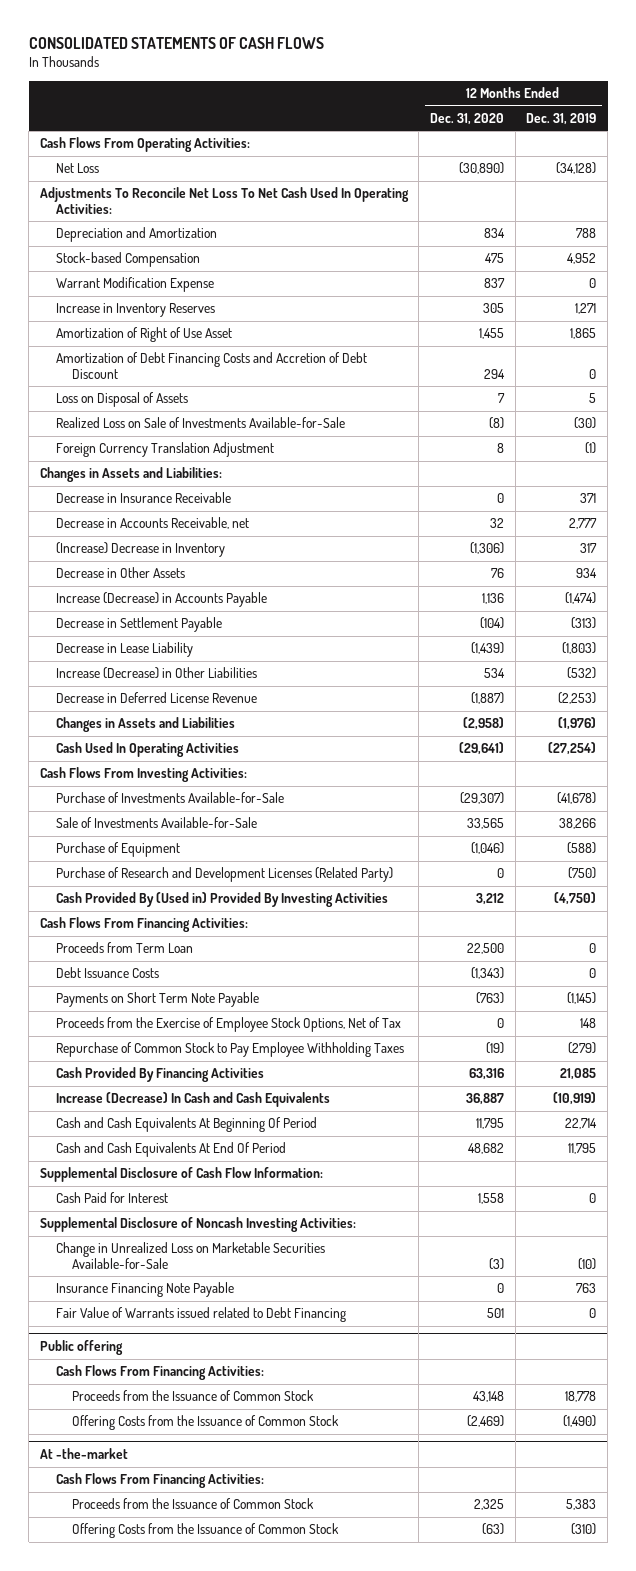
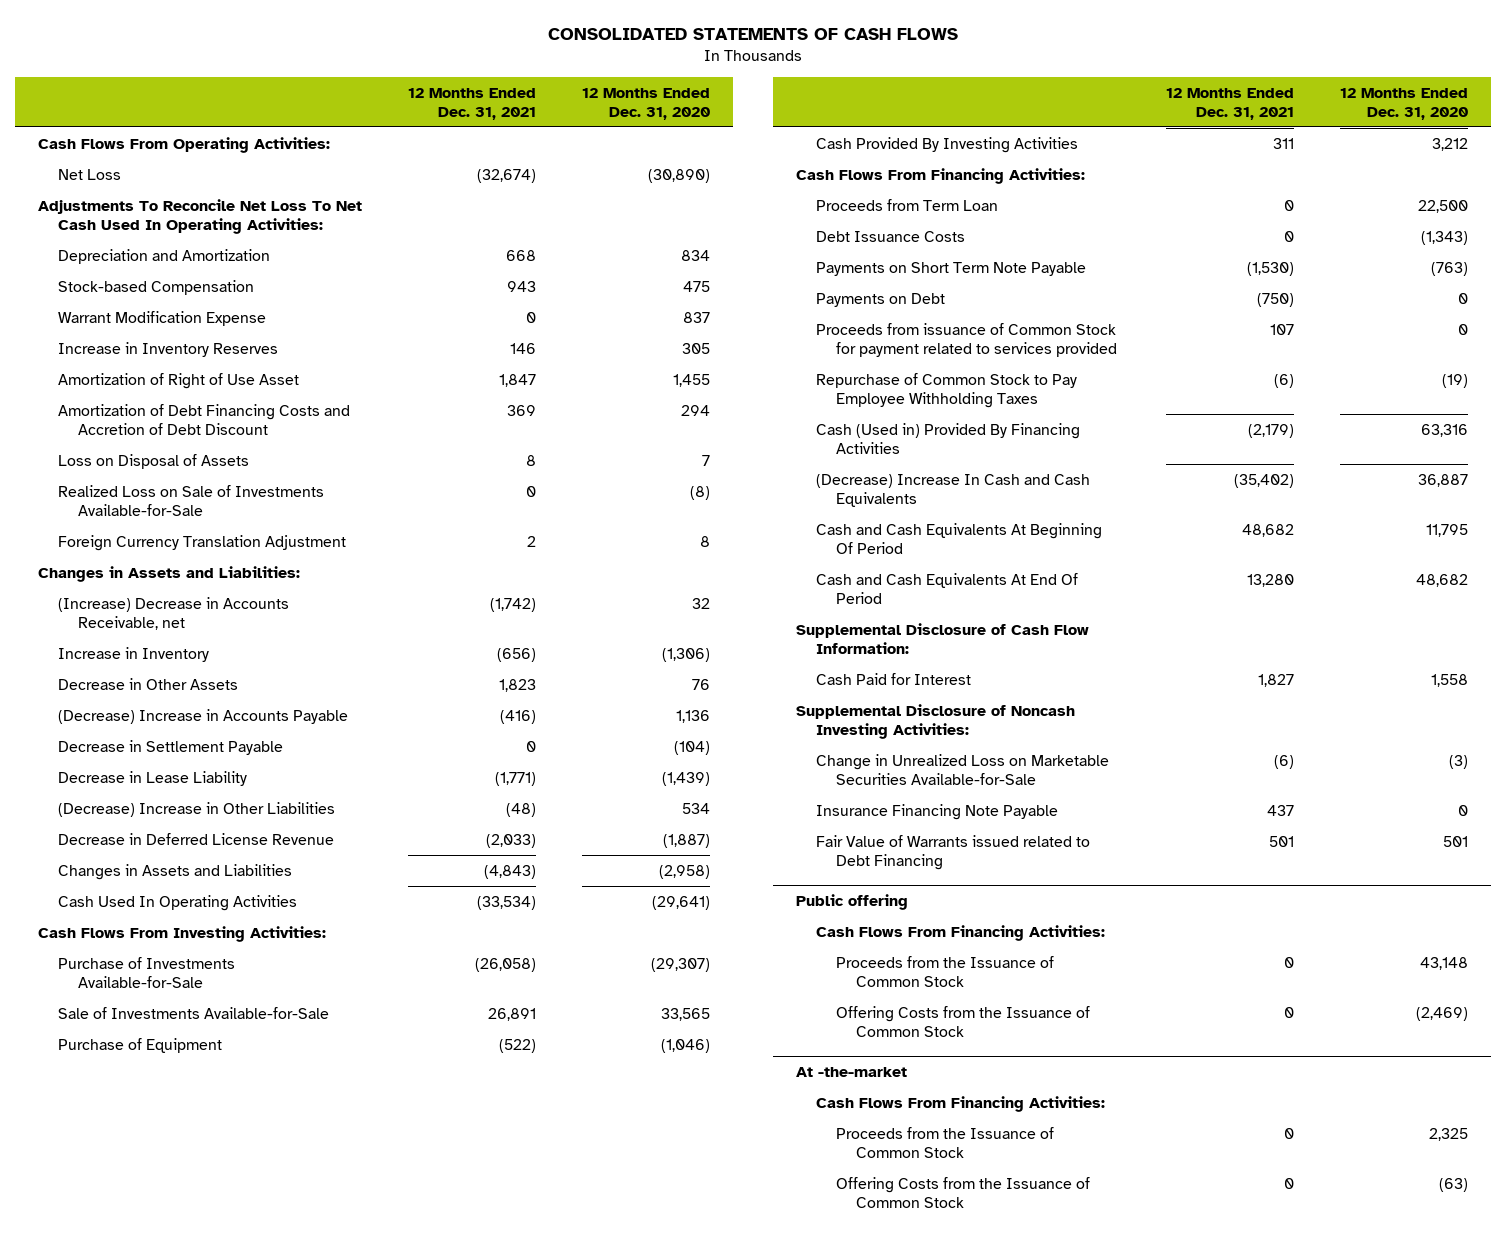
[526,112,597,125] Dec. 31, 2019 -> none
none -> [408,87,537,120] 12 Months Ended Dec. 31, 2021
[55,492,231,504] Decrease in Insurance Receivable -> none
[55,517,249,530] Decrease in Accounts Receivable, net -> [58,596,290,630] (Increase) Decrease in Accounts Receivable, net
[55,542,225,558] (Increase) Decrease in Inventory -> [58,646,210,662] Increase in Inventory
[55,592,267,608] Increase (Decrease) in Accounts Payable -> [58,708,349,724] (Decrease) Increase in Accounts Payable
[55,667,257,680] Increase (Decrease) in Other Liabilities -> [58,801,336,817] (Decrease) Increase in Other Liabilities
[55,867,393,883] Purchase of Research and Development Licenses (Related Party) -> none
[55,892,388,908] Cash Provided By (Used in) Provided By Investing Activities -> [815,136,1078,153] Cash Provided By Investing Activities
[55,1017,401,1033] Proceeds from the Exercise of Employee Stock Options, Net of Tax -> none
none -> [815,292,945,307] Payments on Debt
none -> [815,322,1117,357] Proceeds from issuance of Common Stock for payment related to services provided
[55,1067,264,1083] Cash Provided By Financing Activities -> [815,422,1080,454] Cash (Used in) Provided By Financing Activities
[55,1092,330,1108] Increase (Decrease) In Cash and Cash Equivalents -> [815,473,1090,507] (Decrease) Increase In Cash and Cash Equivalents

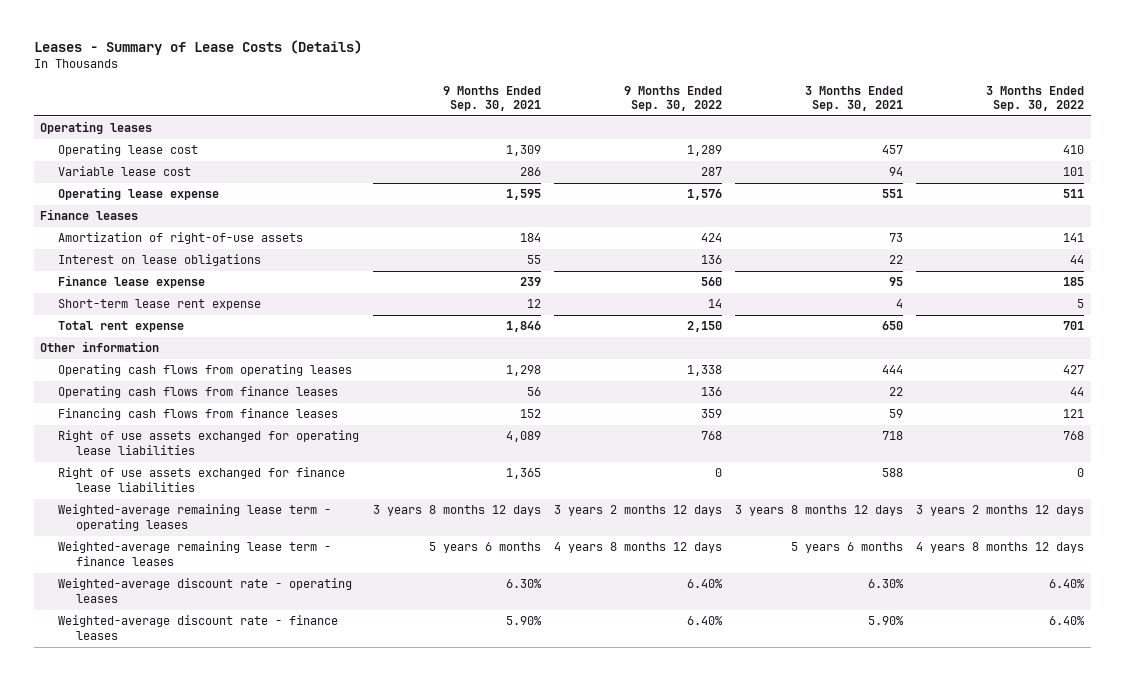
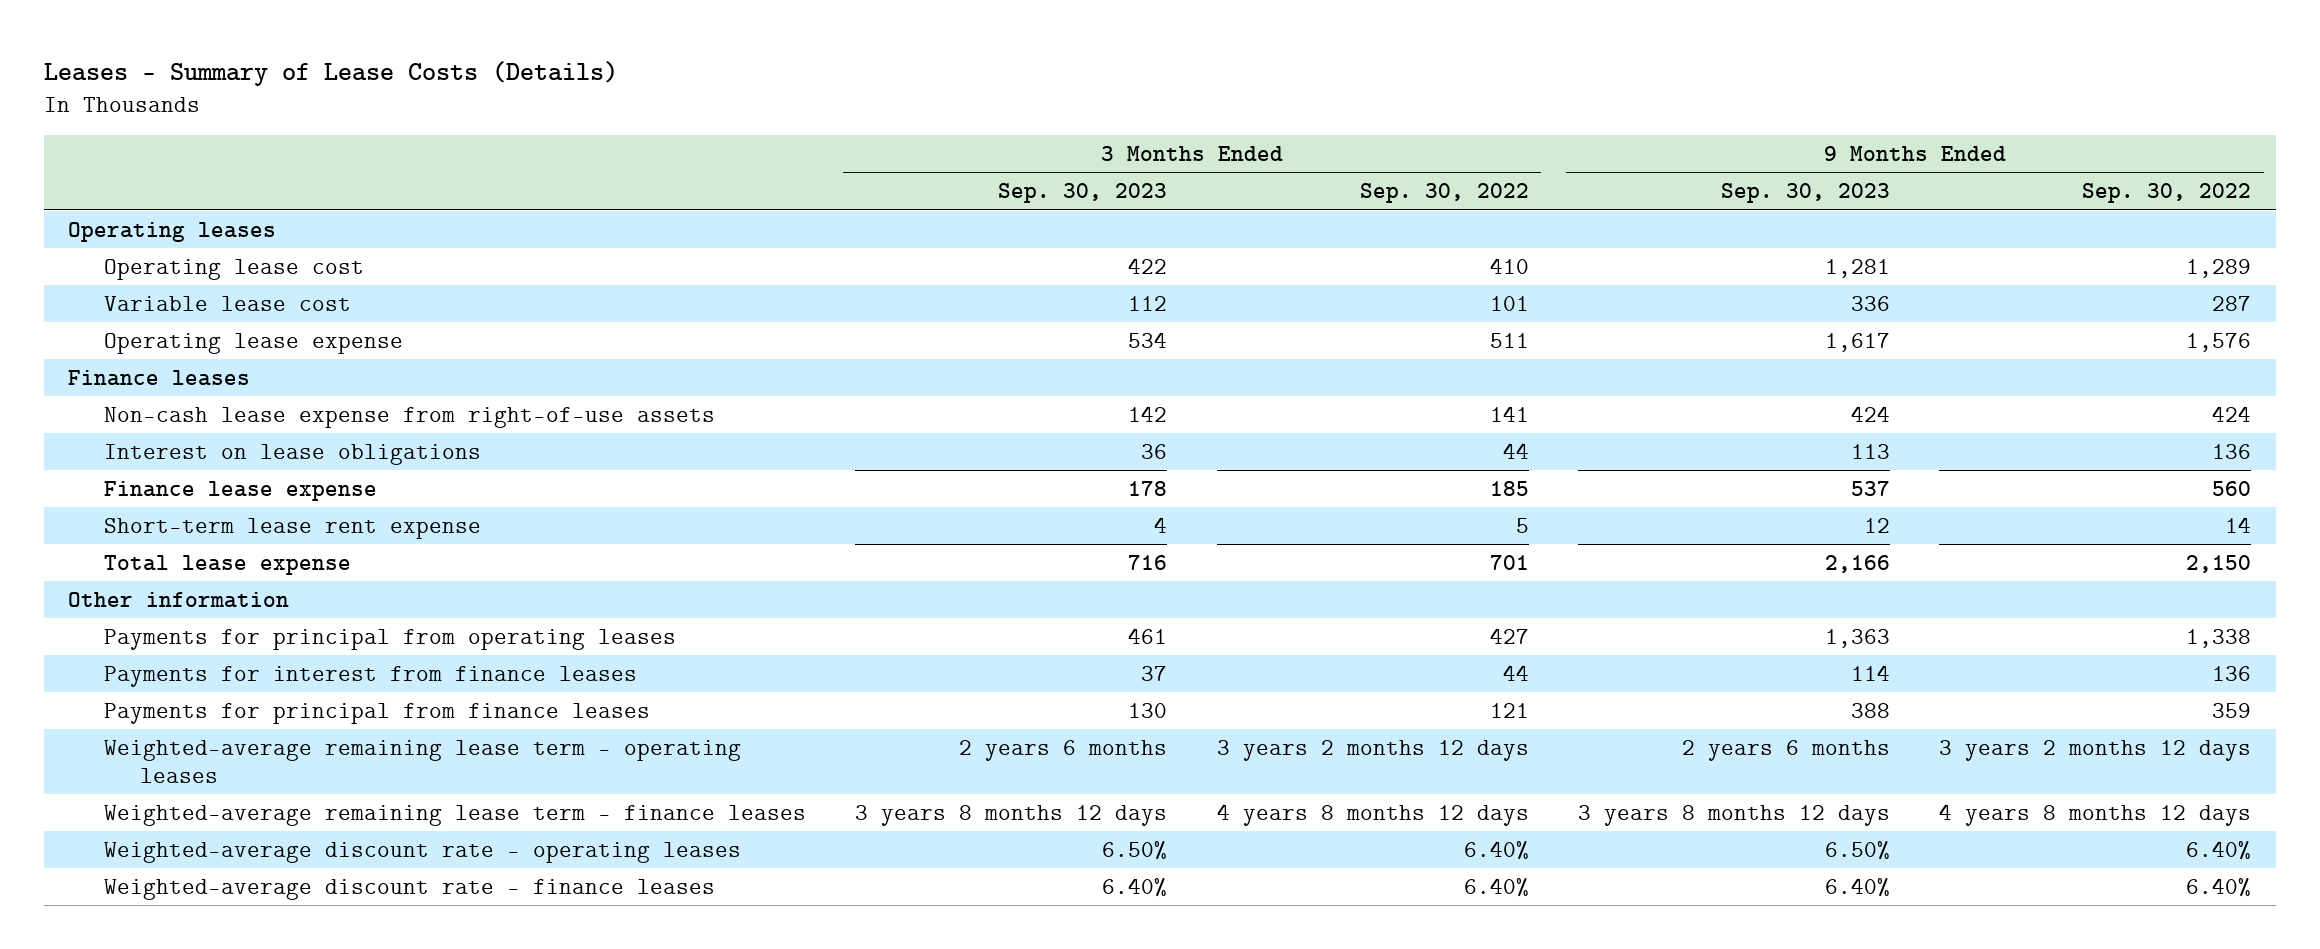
[442,85,541,112] 9 Months Ended Sep. 30, 2021 -> none
[805,85,904,112] 3 Months Ended Sep. 30, 2021 -> none
none -> [998,183,1168,204] Sep. 30, 2023
none -> [1721,183,1891,204] Sep. 30, 2023
[58,232,304,245] Amortization of right-of-use assets -> [104,406,716,428] Non-cash lease expense from right-of-use assets
[58,321,185,333] Total rent expense -> [104,554,352,575] Total lease expense
[58,430,360,455] Right of use assets exchanged for operating lease liabilities -> none
[58,467,346,492] Right of use assets exchanged for finance lease liabilities -> none
[58,364,353,377] Operating cash flows from operating leases -> [104,628,677,650] Payments for principal from operating leases
[58,386,339,399] Operating cash flows from finance leases -> [104,665,638,687] Payments for interest from finance leases
[58,408,339,421] Financing cash flows from finance leases -> [104,702,651,724] Payments for principal from finance leases

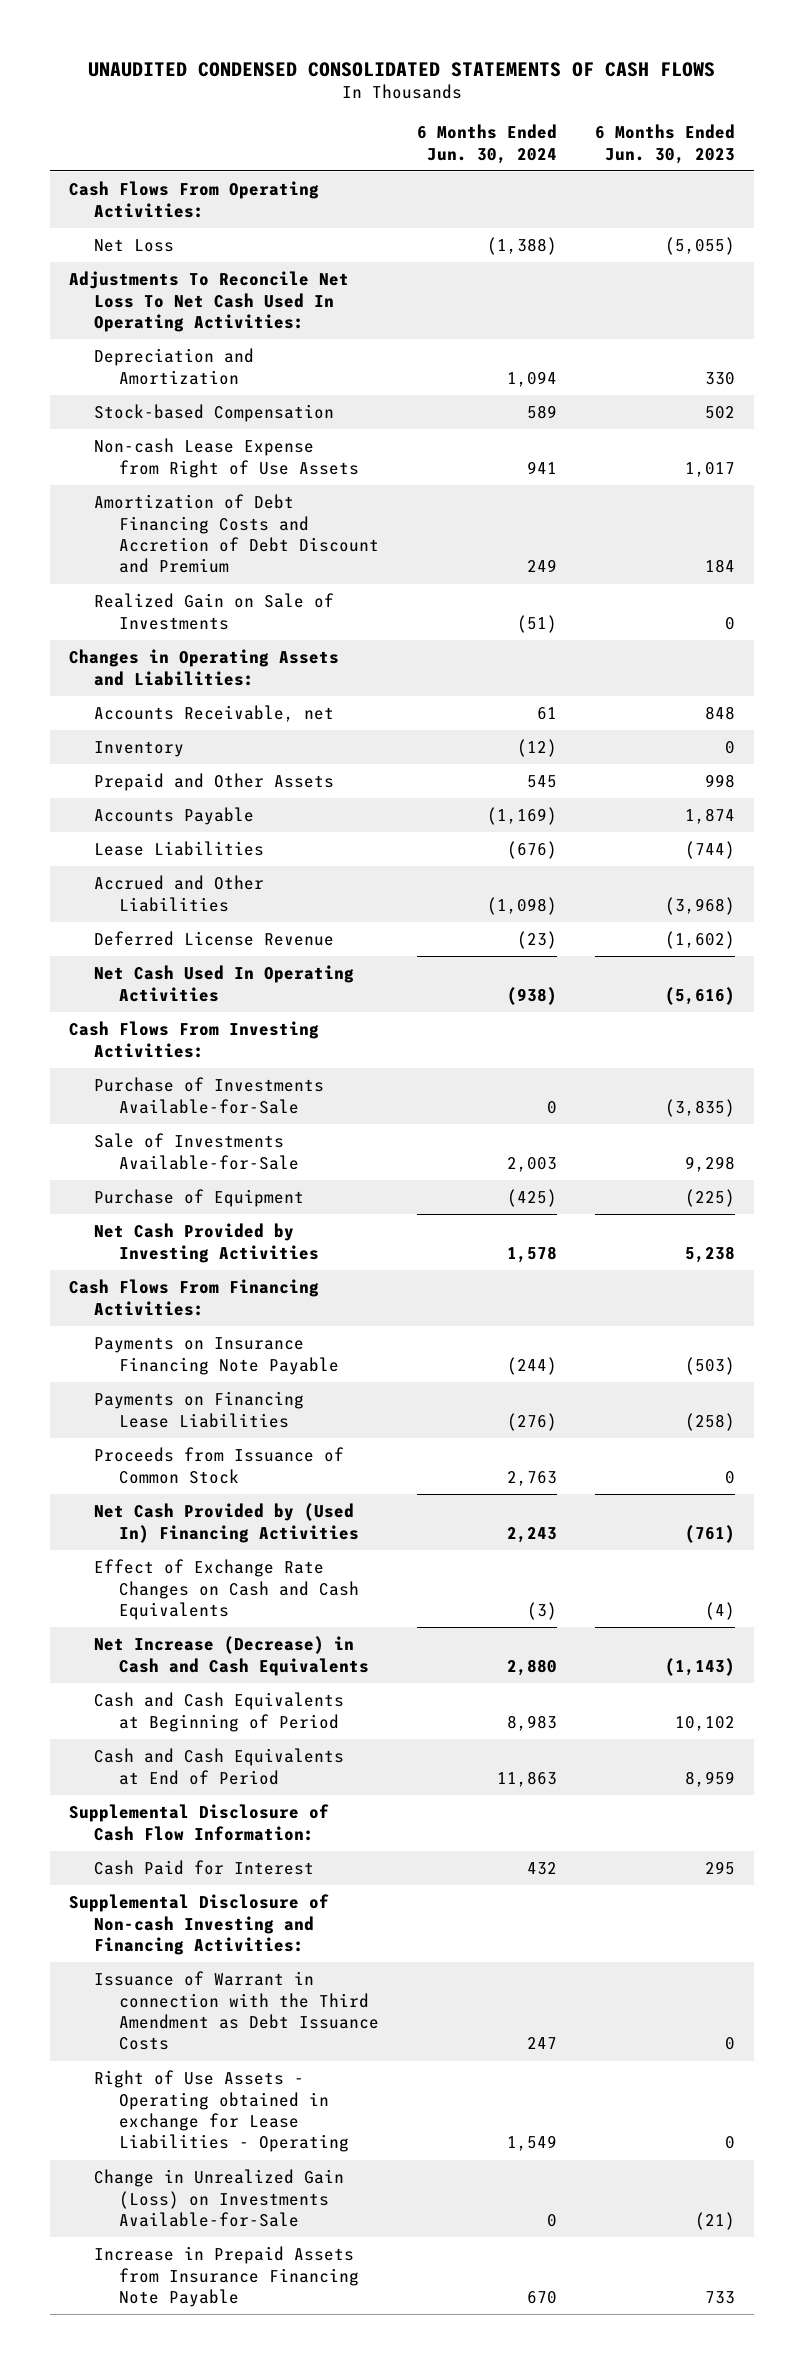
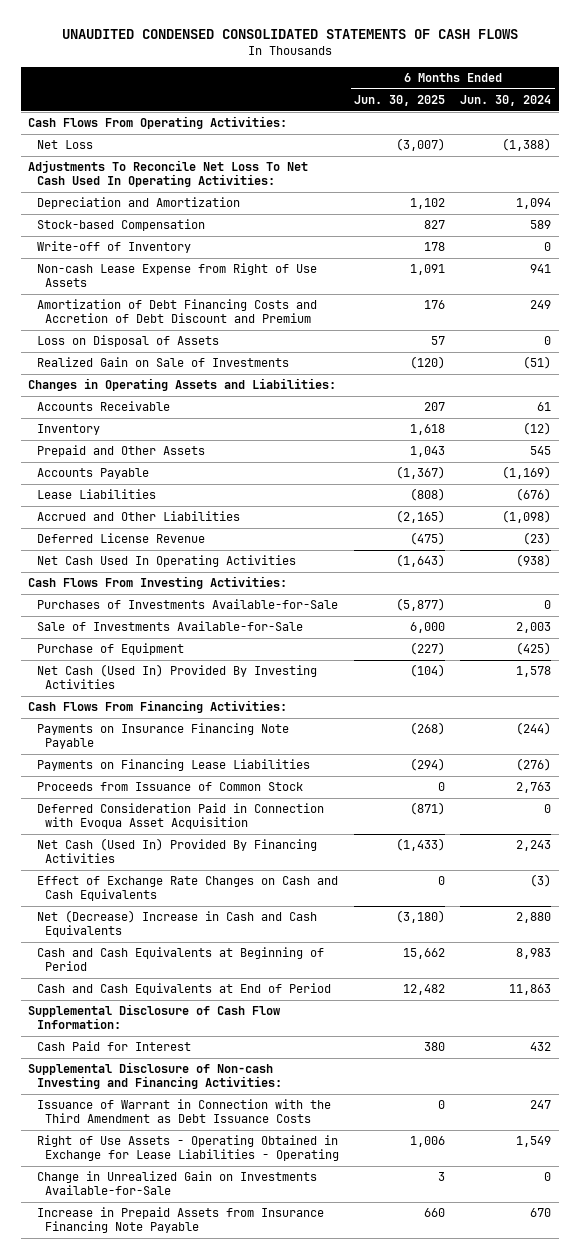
[594,124,735,164] 6 Months Ended Jun. 30, 2023 -> none
none -> [354,94,446,106] Jun. 30, 2025
none -> [36,241,191,254] Write-off of Inventory
none -> [36,335,219,348] Loss on Disposal of Assets
[93,705,334,723] Accounts Receivable, net -> [36,401,170,412] Accounts Receivable
[93,1077,324,1114] Purchase of Investments Available-for-Sale -> [36,599,338,610] Purchases of Investments Available-for-Sale
[93,1223,319,1263] Net Cash Provided by Investing Activities -> [36,664,317,690] Net Cash (Used In) Provided By Investing Activities
none -> [36,803,324,830] Deferred Consideration Paid in Connection with Evoqua Asset Acquisition
[93,1503,359,1543] Net Cash Provided by (Used In) Financing Activities -> [36,838,317,864] Net Cash (Used In) Provided By Financing Activities
[93,1636,369,1676] Net Increase (Decrease) in Cash and Cash Equivalents -> [36,910,317,938] Net (Decrease) Increase in Cash and Cash Equivalents
[93,1971,379,2051] Issuance of Warrant in connection with the Third Amendment as Debt Issuance Costs -> [36,1099,331,1124] Issuance of Warrant in Connection with the Third Amendment as Debt Issuance Costs
[93,2070,349,2153] Right of Use Assets - Operating obtained in exchange for Lease Liabilities - Operating -> [36,1135,340,1162] Right of Use Assets - Operating Obtained in Exchange for Lease Liabilities - Operating
[93,2169,344,2228] Change in Unrealized Gain (Loss) on Investments Available-for-Sale -> [36,1171,317,1196] Change in Unrealized Gain on Investments Available-for-Sale

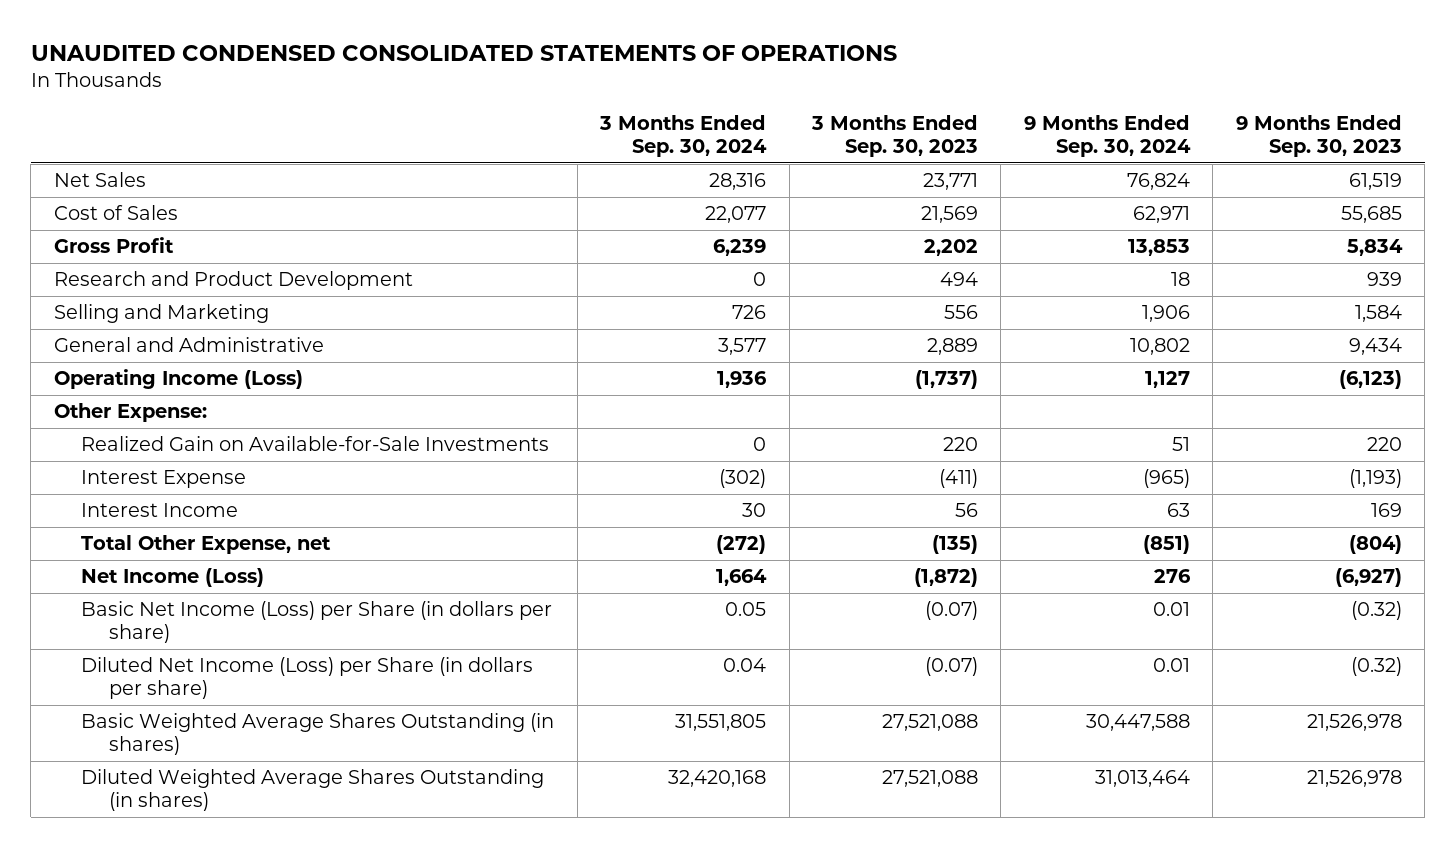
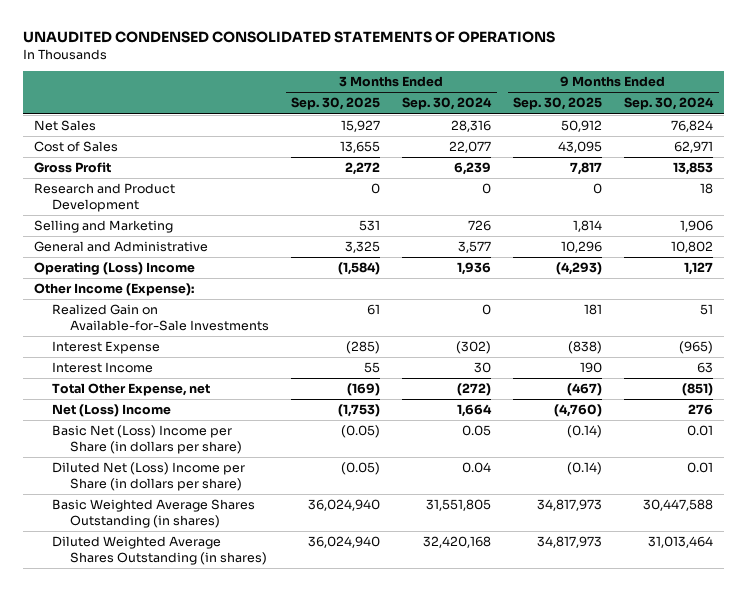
[811,115,979,158] 3 Months Ended Sep. 30, 2023 -> none
[1235,115,1402,158] 9 Months Ended Sep. 30, 2023 -> none
none -> [291,97,381,111] Sep. 30, 2025
none -> [513,97,603,111] Sep. 30, 2025
[53,369,303,390] Operating Income (Loss) -> [34,262,196,276] Operating (Loss) Income
[53,403,207,423] Other Expense: -> [34,283,195,297] Other Income (Expense):
[81,568,265,588] Net Income (Loss) -> [52,404,172,418] Net (Loss) Income
[81,601,553,643] Basic Net Income (Loss) per Share (in dollars per share) -> [52,425,243,454] Basic Net (Loss) Income per Share (in dollars per share)
[81,657,534,699] Diluted Net Income (Loss) per Share (in dollars per share) -> [52,462,246,491] Diluted Net (Loss) Income per Share (in dollars per share)

